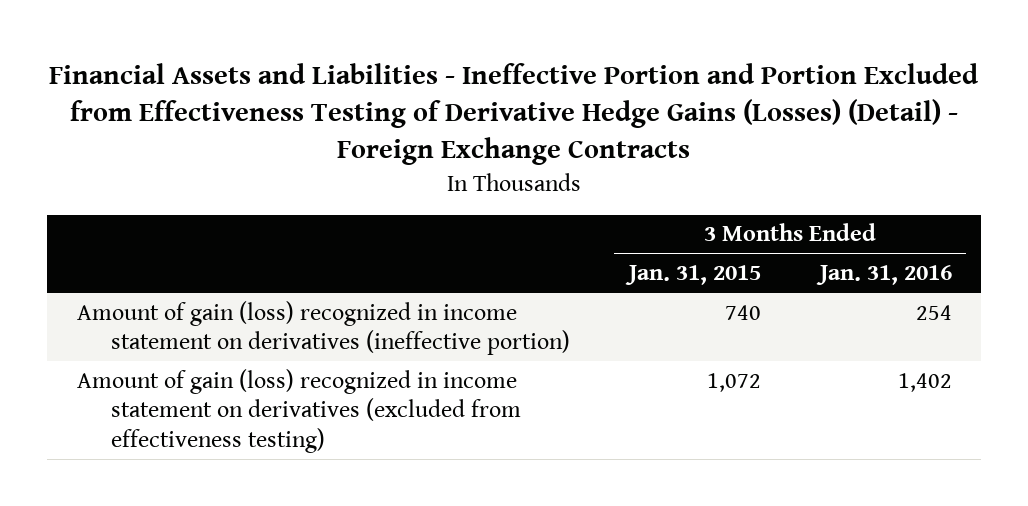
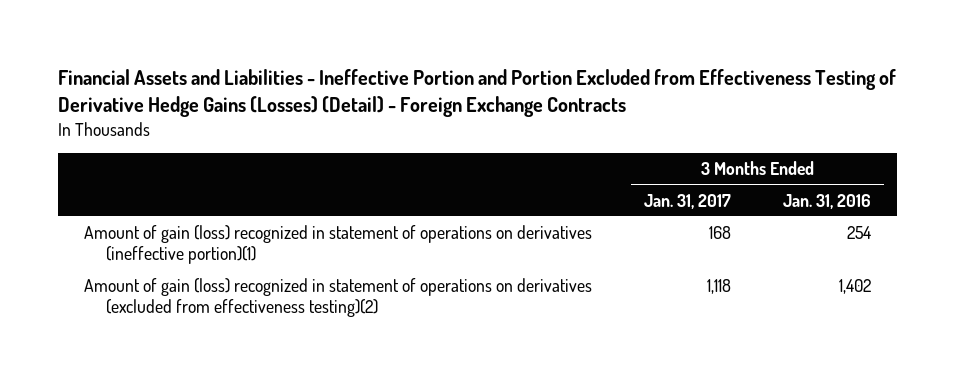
[624,265,761,286] Jan. 31, 2015 -> none
none -> [644,193,732,209] Jan. 31, 2017
[76,300,570,356] Amount of gain (loss) recognized in income statement on derivatives (ineffective portion) -> [84,225,593,265] Amount of gain (loss) recognized in statement of operations on derivatives (ineffective portion)(1)
[76,368,521,453] Amount of gain (loss) recognized in income statement on derivatives (excluded from effectiveness testing) -> [84,278,593,318] Amount of gain (loss) recognized in statement of operations on derivatives (excluded from effectiveness testing)(2)

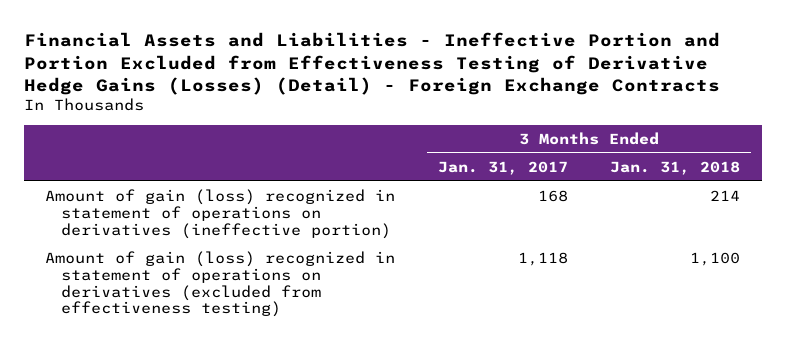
[783,193,872,209] Jan. 31, 2016 -> none
none -> [610,160,741,175] Jan. 31, 2018
[84,225,593,265] Amount of gain (loss) recognized in statement of operations on derivatives (ineffective portion)(1) -> [44,189,395,239] Amount of gain (loss) recognized in statement of operations on derivatives (ineffective portion)
[84,278,593,318] Amount of gain (loss) recognized in statement of operations on derivatives (excluded from effectiveness testing)(2) -> [44,251,395,318] Amount of gain (loss) recognized in statement of operations on derivatives (excluded from effectiveness testing)

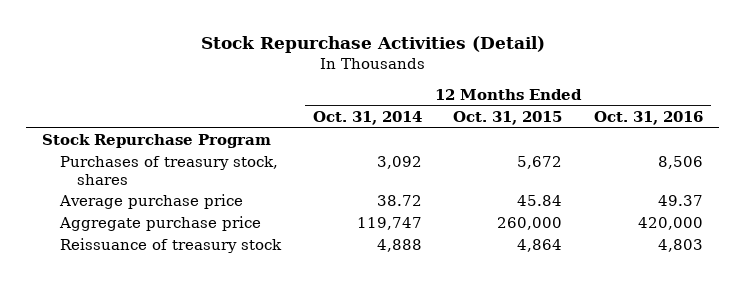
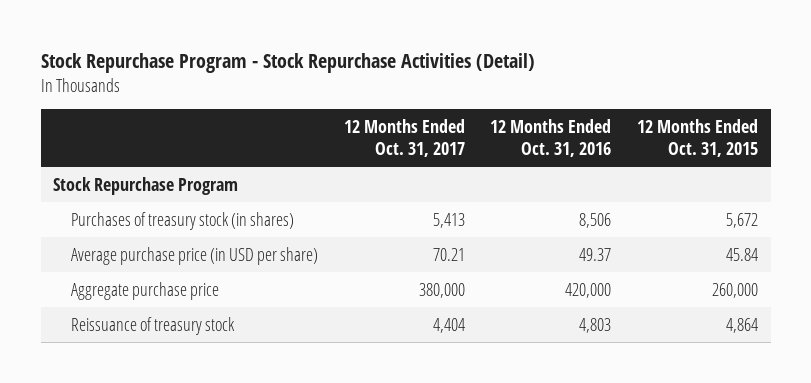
[200,36,545,54] Stock Repurchase Activities (Detail) -> [40,52,535,73] Stock Repurchase Program - Stock Repurchase Activities (Detail)
[312,111,422,126] Oct. 31, 2014 -> none
none -> [343,118,465,158] 12 Months Ended Oct. 31, 2017
[59,156,278,185] Purchases of treasury stock, shares -> [71,211,295,230] Purchases of treasury stock (in shares)
[58,194,243,210] Average purchase price -> [71,246,319,265] Average purchase price (in USD per share)

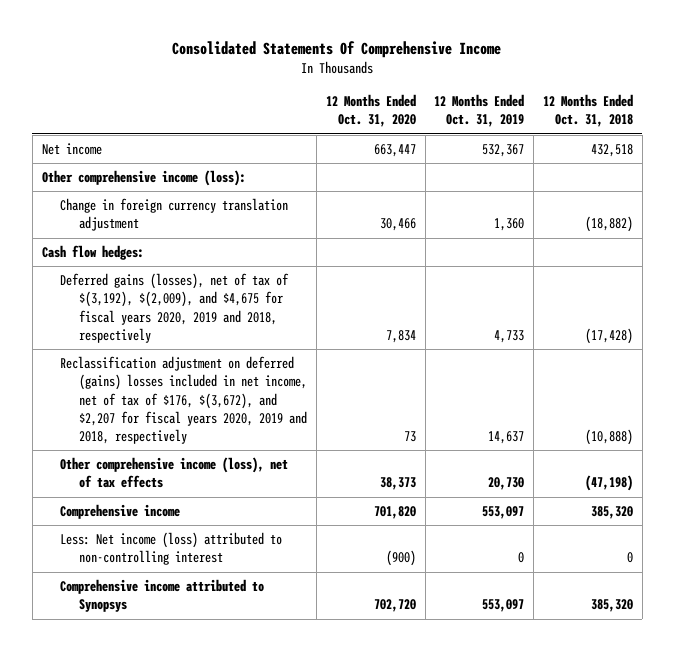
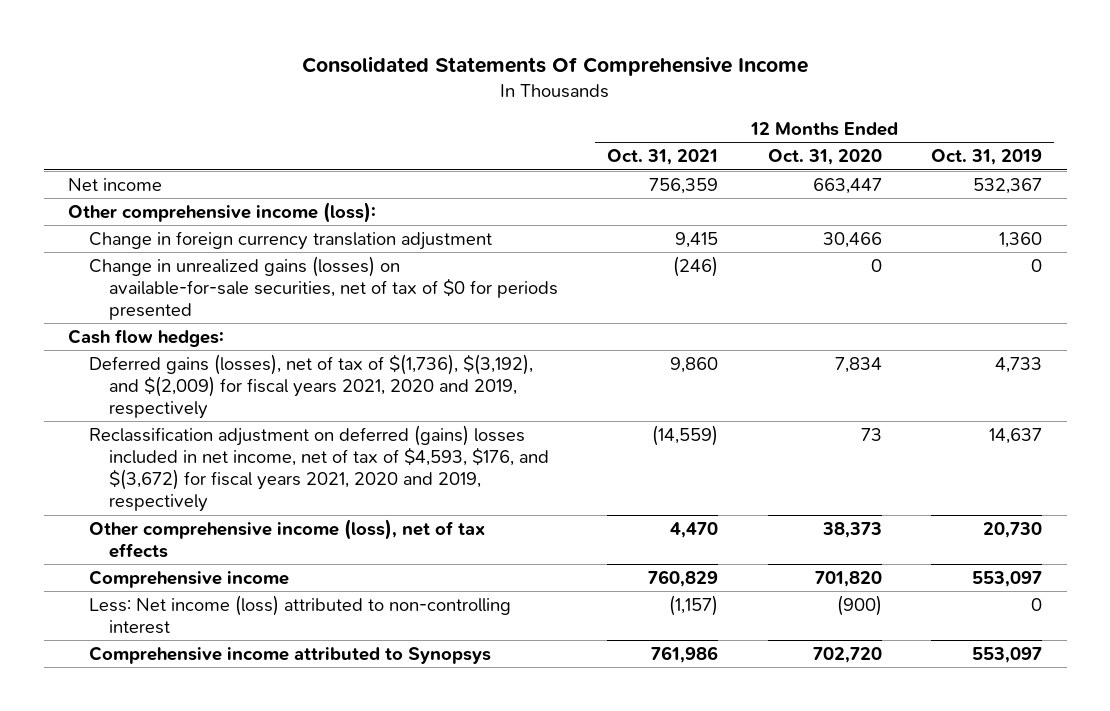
[543,94,634,128] 12 Months Ended Oct. 31, 2018 -> none
none -> [607,149,719,166] Oct. 31, 2021
none -> [88,255,558,321] Change in unrealized gains (losses) on available-for-sale securities, net of tax of $0 for periods presented
[60,273,290,343] Deferred gains (losses), net of tax of $(3,192), $(2,009), and $4,675 for fiscal years 2020, 2019 and 2018, respectively -> [88,353,533,420] Deferred gains (losses), net of tax of $(1,736), $(3,192), and $(2,009) for fiscal years 2021, 2020 and 2019, respectively
[60,356,308,444] Reclassification adjustment on deferred (gains) losses included in net income, net of tax of $176, $(3,672), and $2,207 for fiscal years 2020, 2019 and 2018, respectively -> [88,424,549,513] Reclassification adjustment on deferred (gains) losses included in net income, net of tax of $4,593, $176, and $(3,672) for fiscal years 2021, 2020 and 2019, respectively

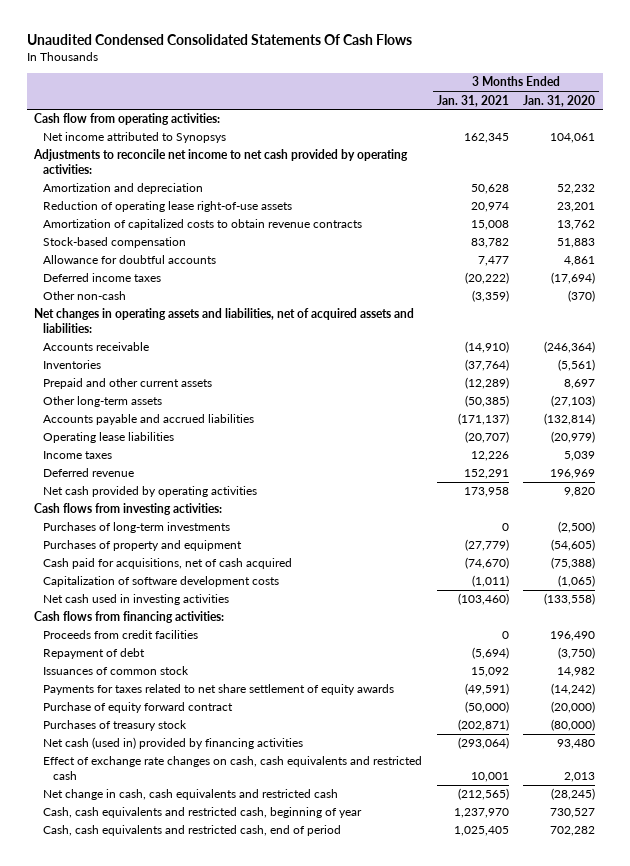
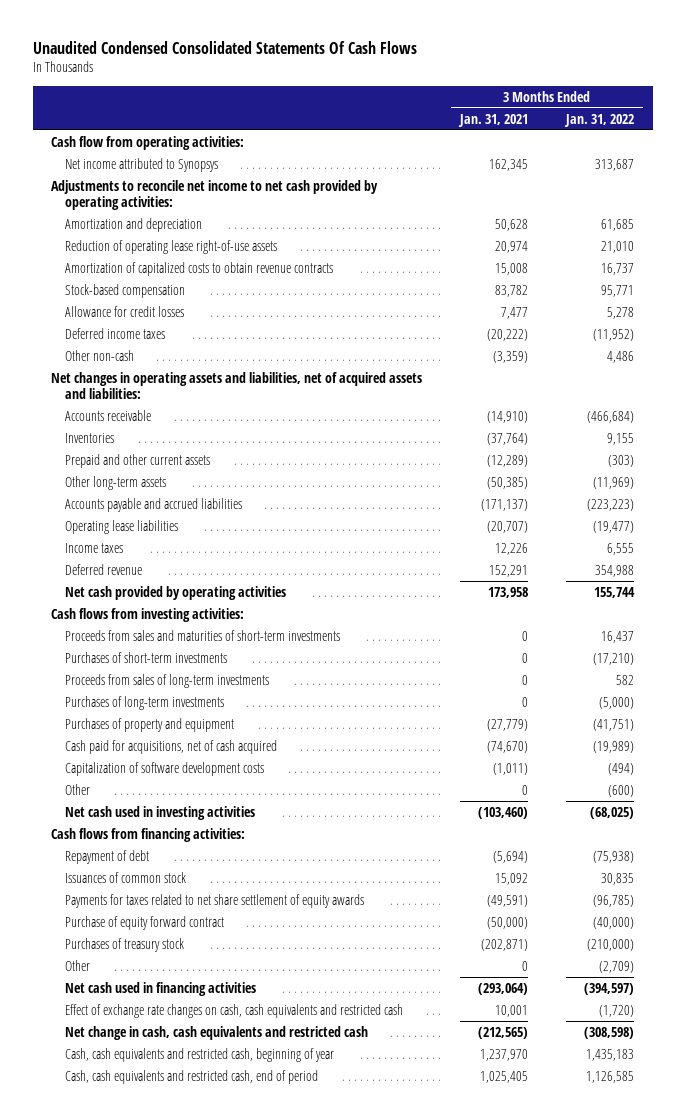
[523,94,596,107] Jan. 31, 2020 -> none
none -> [563,113,634,127] Jan. 31, 2022
[43,255,217,265] Allowance for doubtful accounts -> [65,305,185,317] Allowance for credit losses
none -> [65,629,341,641] Proceeds from sales and maturities of short-term investments
none -> [65,651,228,663] Purchases of short-term investments
none -> [65,673,270,688] Proceeds from sales of long-term investments
none -> [65,783,91,795] Other
[43,630,199,640] Proceeds from credit facilities -> none
none -> [65,959,91,971] Other
[43,737,304,750] Net cash (used in) provided by financing activities -> [65,981,257,996] Net cash used in financing activities

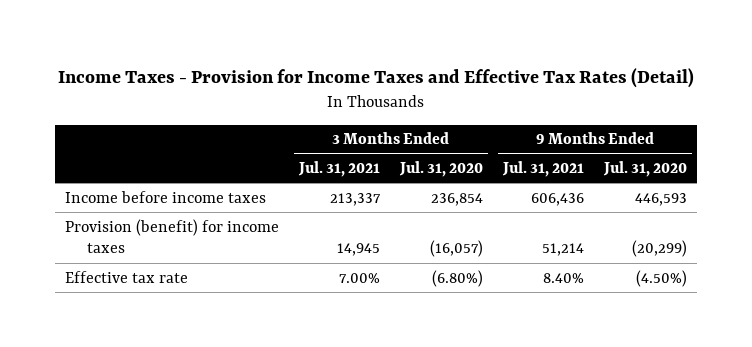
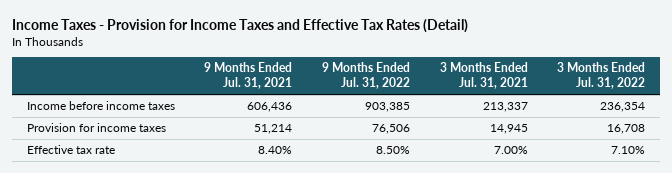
[399,161,484,178] Jul. 31, 2020 -> none
[603,161,688,178] Jul. 31, 2020 -> none
none -> [321,62,410,90] 9 Months Ended Jul. 31, 2022
none -> [557,62,646,90] 3 Months Ended Jul. 31, 2022
[64,218,279,254] Provision (benefit) for income taxes -> [26,123,166,133] Provision for income taxes

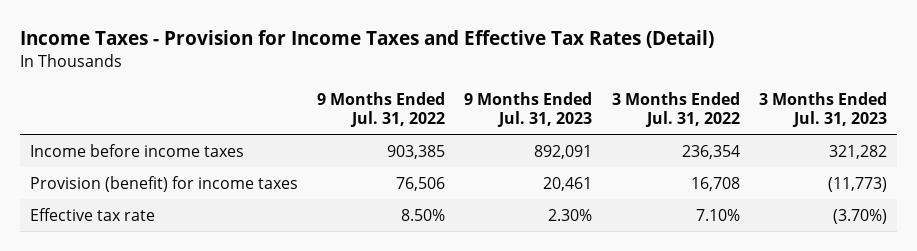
[204,62,293,90] 9 Months Ended Jul. 31, 2021 -> none
[439,62,528,90] 3 Months Ended Jul. 31, 2021 -> none
none -> [464,91,593,127] 9 Months Ended Jul. 31, 2023
none -> [759,91,888,127] 3 Months Ended Jul. 31, 2023
[26,123,166,133] Provision for income taxes -> [29,175,298,192] Provision (benefit) for income taxes

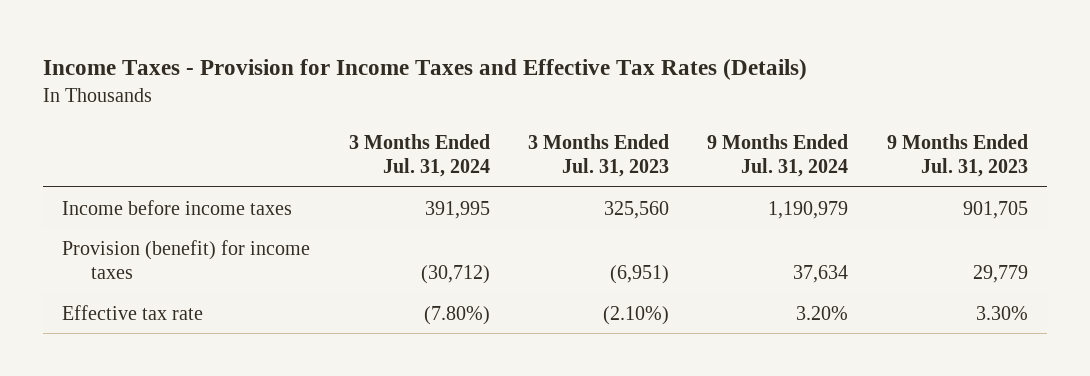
[20,30,715,49] Income Taxes - Provision for Income Taxes and Effective Tax Rates (Detail) -> [43,58,808,80] Income Taxes - Provision for Income Taxes and Effective Tax Rates (Details)
[317,91,446,127] 9 Months Ended Jul. 31, 2022 -> none
[611,91,740,127] 3 Months Ended Jul. 31, 2022 -> none
none -> [348,133,490,178] 3 Months Ended Jul. 31, 2024
none -> [707,133,849,178] 9 Months Ended Jul. 31, 2024
[534,144,593,159] 892,091 -> [962,200,1028,219] 901,705
[829,144,888,159] 321,282 -> [603,200,669,219] 325,560
[543,176,593,191] 20,461 -> [972,265,1028,284] 29,779
[828,176,888,192] (11,773) -> [609,265,669,285] (6,951)
[548,208,593,221] 2.30% -> [975,305,1028,320] 3.30%
[833,208,888,224] (3.70%) -> [602,305,669,325] (2.10%)

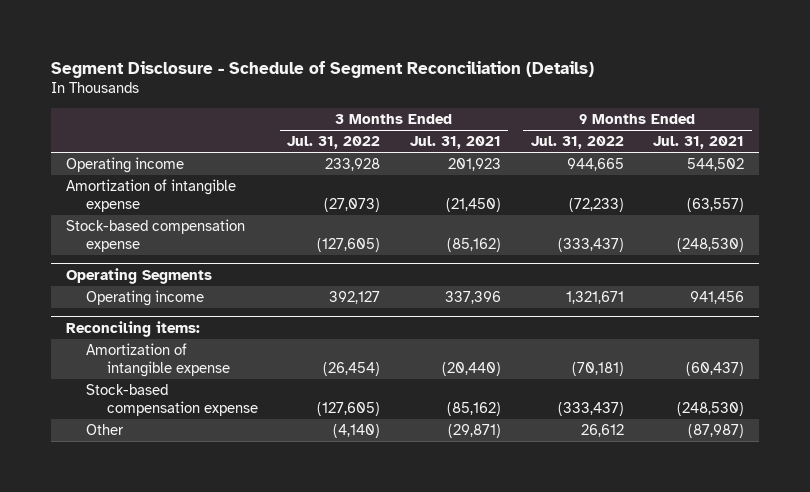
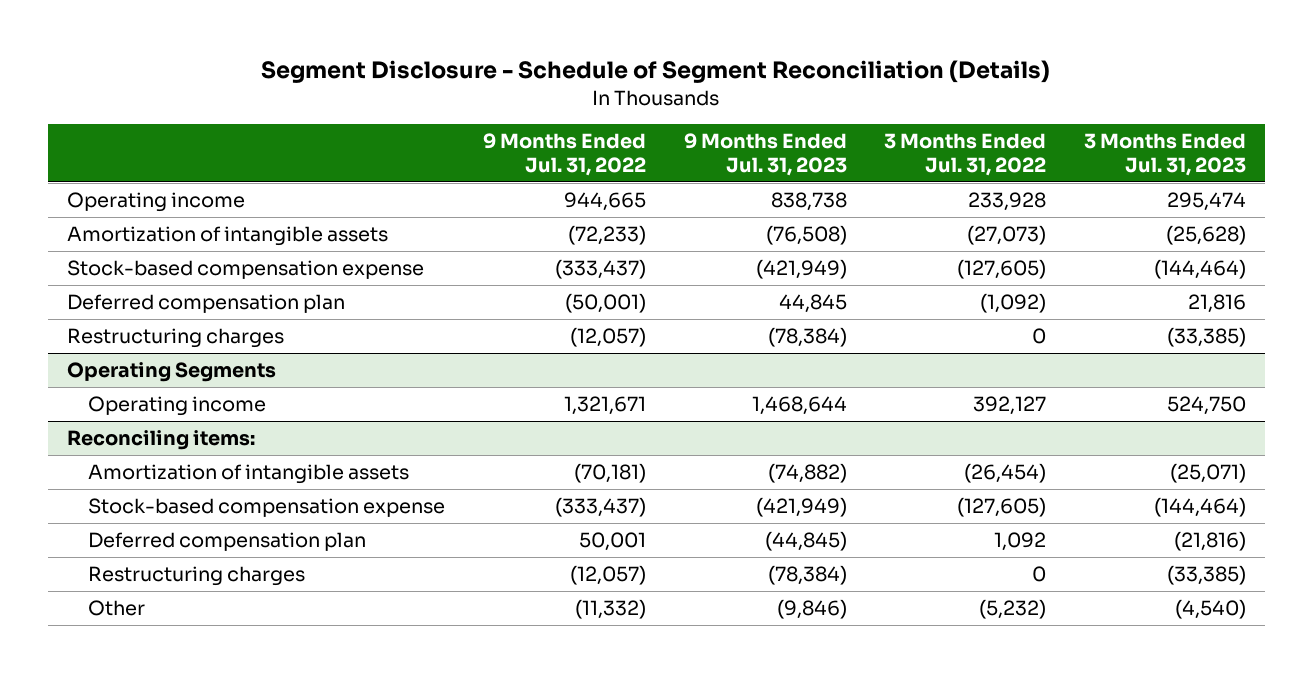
[409,136,501,150] Jul. 31, 2021 -> none
[653,136,745,150] Jul. 31, 2021 -> none
none -> [683,133,847,176] 9 Months Ended Jul. 31, 2023
none -> [1084,133,1247,176] 3 Months Ended Jul. 31, 2023
[65,178,236,212] Amortization of intangible expense -> [66,226,388,247] Amortization of intangible assets
none -> [66,294,345,314] Deferred compensation plan
none -> [66,328,284,349] Restructuring charges
[86,342,230,377] Amortization of intangible expense -> [88,464,410,485] Amortization of intangible assets
none -> [88,532,367,552] Deferred compensation plan
none -> [88,566,306,587] Restructuring charges
[333,423,381,438] (4,140) -> [979,599,1047,620] (5,232)
[580,423,624,437] 26,612 -> [574,599,646,620] (11,332)

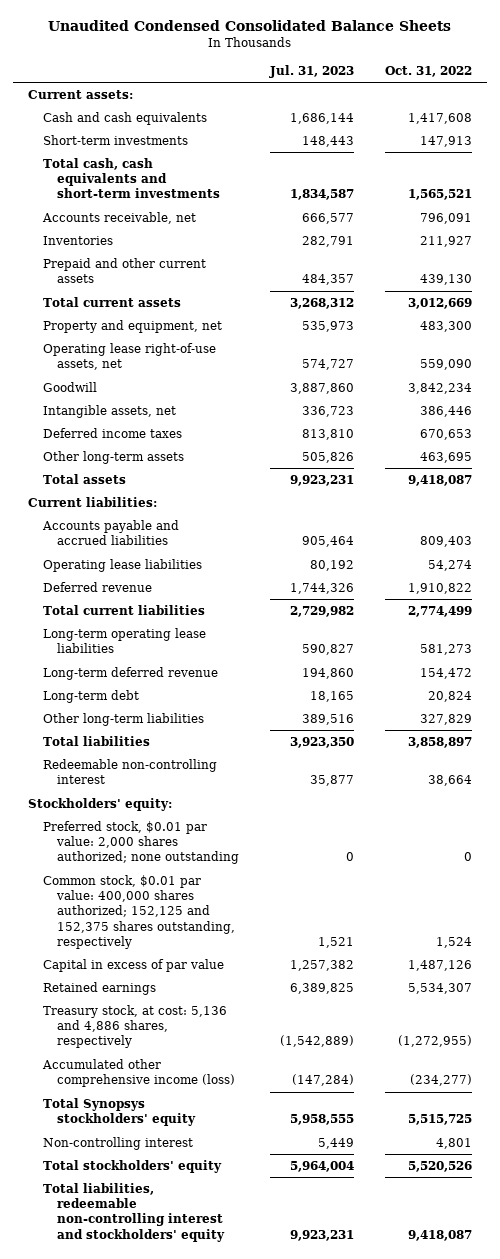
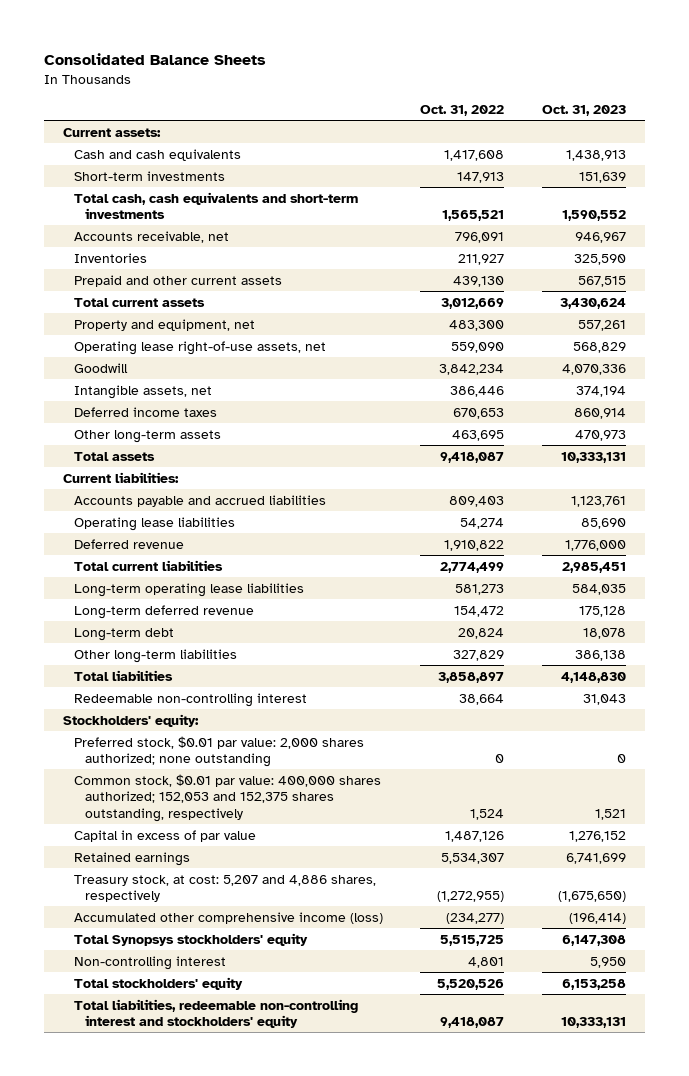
[48,20,452,32] Unaudited Condensed Consolidated Balance Sheets -> [43,53,266,66] Consolidated Balance Sheets
[268,65,354,79] Jul. 31, 2023 -> none
none -> [542,104,627,116] Oct. 31, 2023
[42,874,235,949] Common stock, $0.01 par value: 400,000 shares authorized; 152,125 and 152,375 shares outstanding, respectively -> [73,773,381,822] Common stock, $0.01 par value: 400,000 shares authorized; 152,053 and 152,375 shares outstanding, respectively
[42,1004,227,1049] Treasury stock, at cost: 5,136 and 4,886 shares, respectively -> [73,874,376,903] Treasury stock, at cost: 5,207 and 4,886 shares, respectively

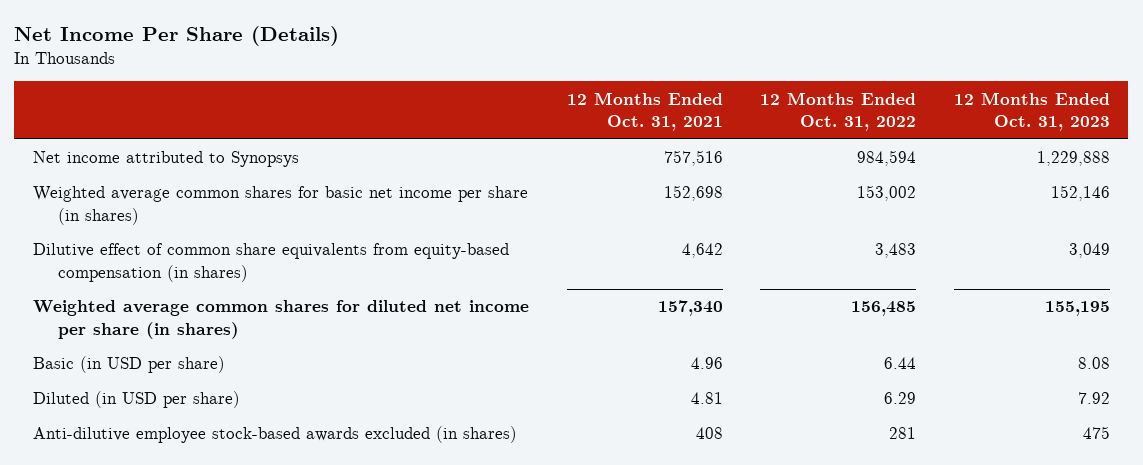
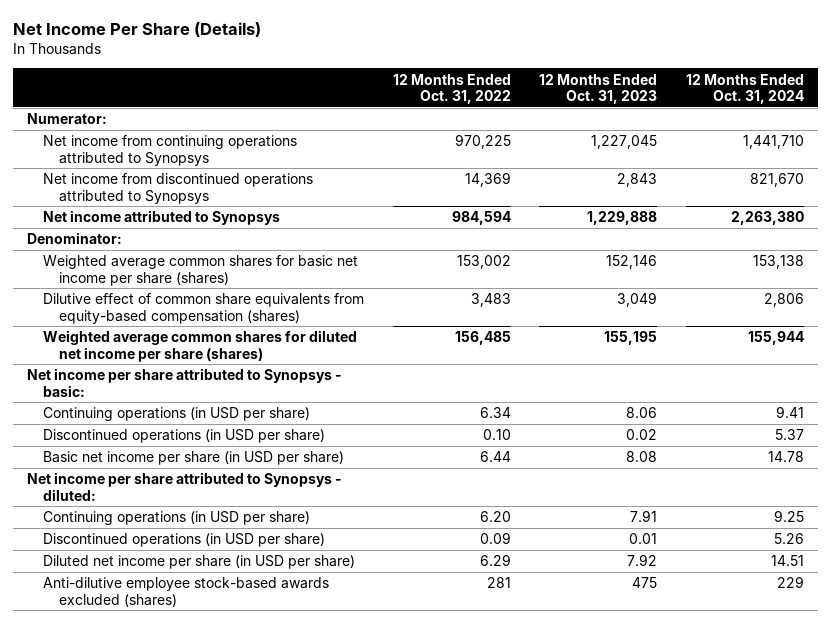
[566,91,723,132] 12 Months Ended Oct. 31, 2021 -> none
none -> [686,73,805,105] 12 Months Ended Oct. 31, 2024
none -> [27,113,108,125] Numerator:
none -> [43,135,298,166] Net income from continuing operations attributed to Synopsys
none -> [43,173,314,204] Net income from discontinued operations attributed to Synopsys
none -> [27,232,123,245] Denominator:
[33,186,529,225] Weighted average common shares for basic net income per share (in shares) -> [43,255,359,286] Weighted average common shares for basic net income per share (shares)
[33,243,510,282] Dilutive effect of common share equivalents from equity-based compensation (in shares) -> [43,293,365,324] Dilutive effect of common share equivalents from equity-based compensation (shares)
[33,300,530,339] Weighted average common shares for diluted net income per share (in shares) -> [43,330,358,362] Weighted average common shares for diluted net income per share (shares)
none -> [27,368,343,397] Net income per share attributed to Synopsys - basic:
none -> [43,407,311,422] Continuing operations (in USD per share)
none -> [43,429,326,444] Discontinued operations (in USD per share)
[33,356,226,374] Basic (in USD per share) -> [43,451,345,466] Basic net income per share (in USD per share)
none -> [27,472,343,501] Net income per share attributed to Synopsys - diluted:
none -> [43,511,311,526] Continuing operations (in USD per share)
none -> [43,533,326,548] Discontinued operations (in USD per share)
[33,391,241,409] Diluted (in USD per share) -> [43,555,356,570] Diluted net income per share (in USD per share)
[33,426,518,444] Anti-dilutive employee stock-based awards excluded (in shares) -> [43,577,330,607] Anti-dilutive employee stock-based awards excluded (shares)

